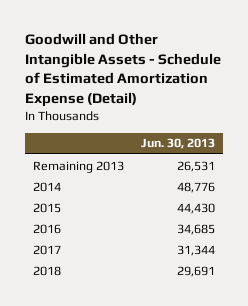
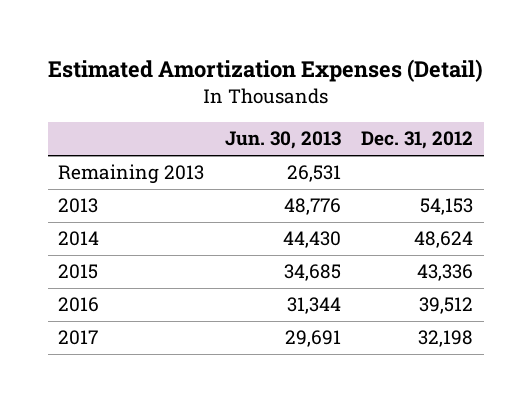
[24,33,221,107] Goodwill and Other Intangible Assets - Schedule of Estimated Amortization Expense (Detail) -> [47,59,483,83] Estimated Amortization Expenses (Detail)
none -> [361,131,474,150] Dec. 31, 2012
[32,265,61,276] 2018 -> none
none -> [58,198,99,214] 2013
[176,181,215,193] 48,776 -> [282,231,341,249] 44,430
[176,202,215,214] 44,430 -> [283,264,341,282] 34,685
[176,223,215,235] 34,685 -> [286,297,341,315] 31,344
[176,244,215,256] 31,344 -> [284,330,341,348] 29,691

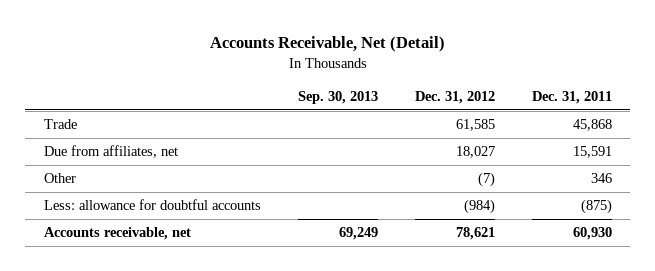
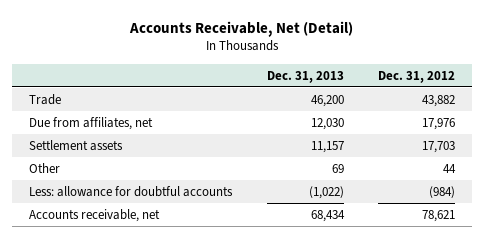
[297,90,378,104] Sep. 30, 2013 -> none
[531,90,612,104] Dec. 31, 2011 -> none
none -> [266,70,344,83] Dec. 31, 2013
[455,119,495,132] 61,585 -> [422,95,456,108] 43,882
[455,146,495,159] 18,027 -> [422,118,456,131] 17,976
none -> [29,140,124,152] Settlement assets
[477,172,495,188] (7) -> [443,164,457,174] 44

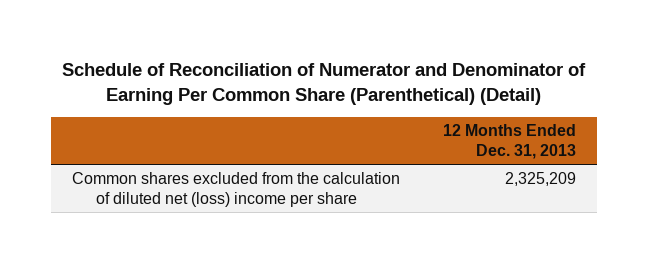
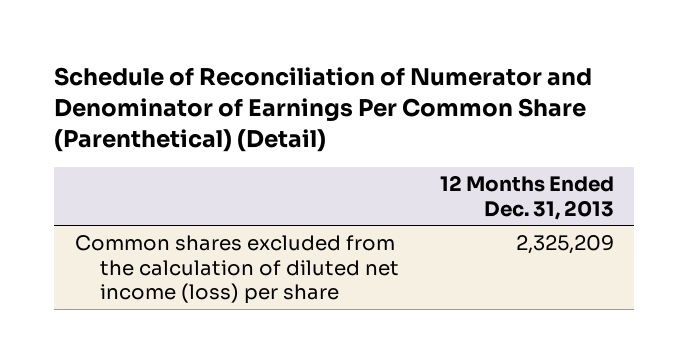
[62,62,587,105] Schedule of Reconciliation of Numerator and Denominator of Earning Per Common Share (Parenthetical) (Detail) -> [54,67,593,153] Schedule of Reconciliation of Numerator and Denominator of Earnings Per Common Share (Parenthetical) (Detail)
[72,172,401,208] Common shares excluded from the calculation of diluted net (loss) income per share -> [74,234,399,305] Common shares excluded from the calculation of diluted net income (loss) per share

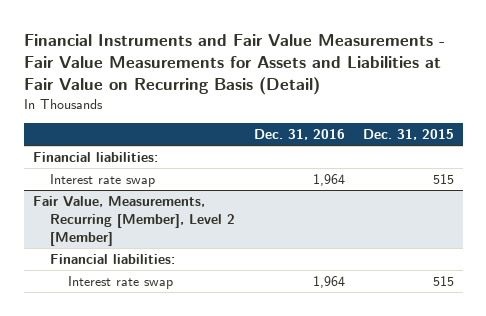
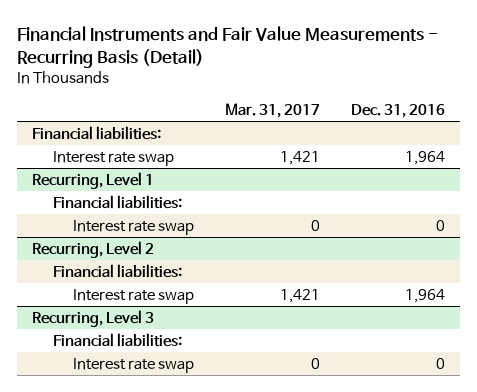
[23,33,445,95] Financial Instruments and Fair Value Measurements - Fair Value Measurements for Assets and Liabilities at Fair Value on Recurring Basis (Detail) -> [16,25,438,68] Financial Instruments and Fair Value Measurements - Recurring Basis (Detail)
[362,128,454,140] Dec. 31, 2015 -> none
none -> [225,103,321,119] Mar. 31, 2017
[32,195,236,246] Fair Value, Measurements, Recurring [Member], Level 2 [Member] -> none
none -> [32,172,155,190] Recurring, Level 1
none -> [73,220,195,236] Interest rate swap
none -> [32,241,155,259] Recurring, Level 2
none -> [52,264,182,279] Financial liabilities:
none -> [32,310,155,328] Recurring, Level 3
none -> [52,333,182,348] Financial liabilities:
none -> [73,358,195,374] Interest rate swap

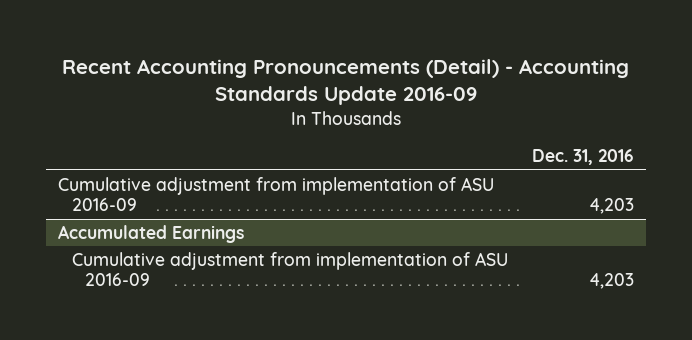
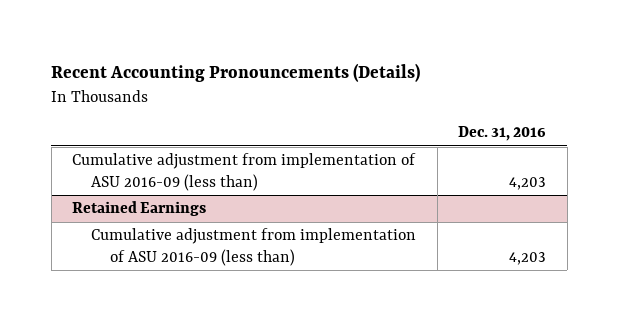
[62,58,630,105] Recent Accounting Pronouncements (Detail) - Accounting Standards Update 2016-09 -> [51,63,421,83] Recent Accounting Pronouncements (Details)
[58,176,495,212] Cumulative adjustment from implementation of ASU 2016-09 -> [72,153,417,191] Cumulative adjustment from implementation of ASU 2016-09 (less than)
[58,224,245,243] Accumulated Earnings -> [72,201,207,217] Retained Earnings
[71,251,508,287] Cumulative adjustment from implementation of ASU 2016-09 -> [91,228,417,266] Cumulative adjustment from implementation of ASU 2016-09 (less than)

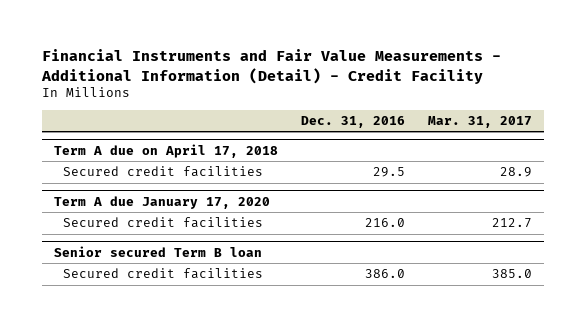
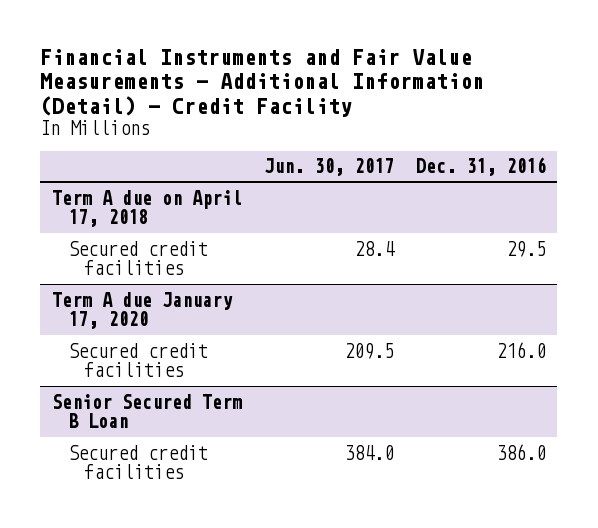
[427,115,532,128] Mar. 31, 2017 -> none
none -> [263,158,394,177] Jun. 30, 2017
[53,245,262,257] Senior secured Term B loan -> [51,393,242,429] Senior Secured Term B Loan

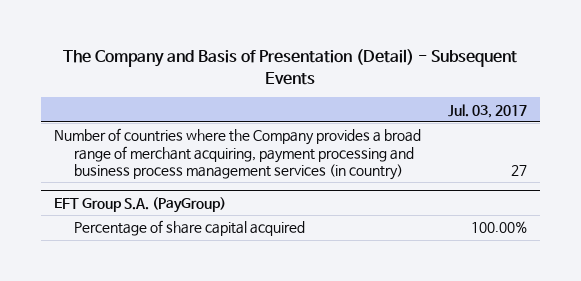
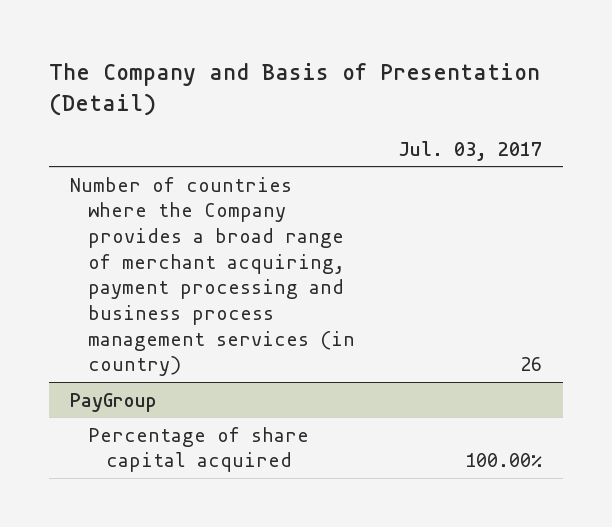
[63,49,518,85] The Company and Basis of Presentation (Detail) - Subsequent Events -> [48,62,540,117] The Company and Basis of Presentation (Detail)
[54,196,227,213] EFT Group S.A. (PayGroup) -> none
[510,164,527,176] 27 -> [519,357,542,372] 26
none -> [70,392,158,412] PayGroup

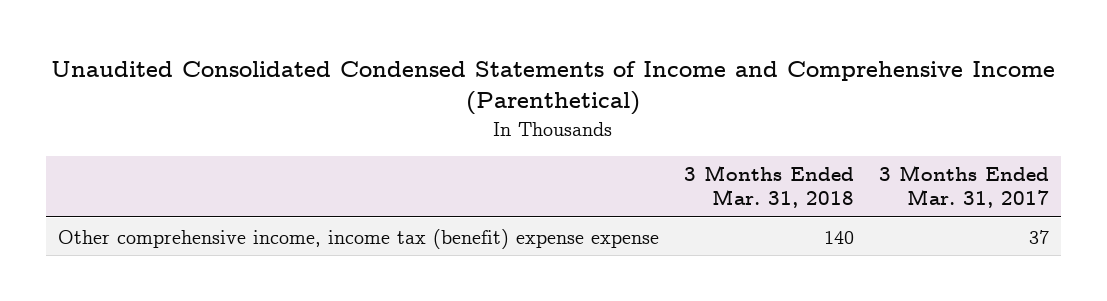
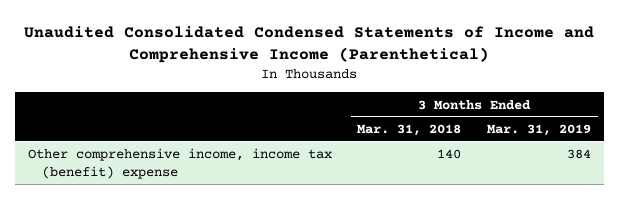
[878,165,1049,208] 3 Months Ended Mar. 31, 2017 -> none
none -> [487,123,592,136] Mar. 31, 2019
[58,228,660,249] Other comprehensive income, income tax (benefit) expense expense -> [27,148,332,180] Other comprehensive income, income tax (benefit) expense

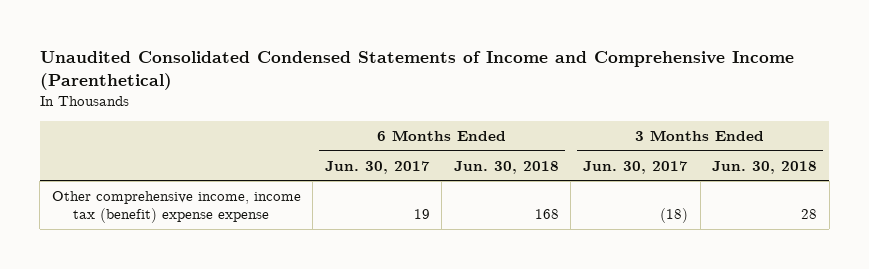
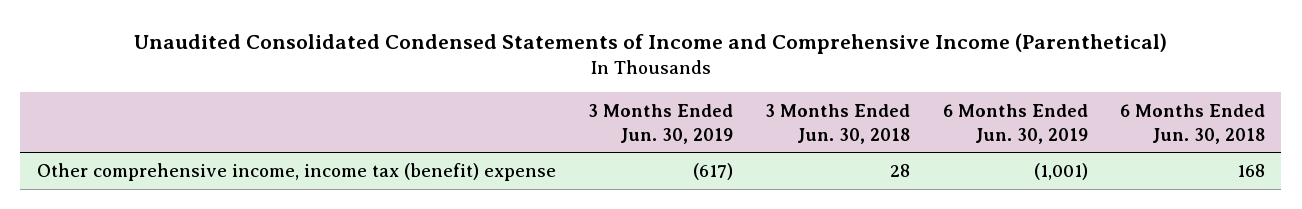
[324,160,430,174] Jun. 30, 2017 -> none
[583,160,689,174] Jun. 30, 2017 -> none
none -> [587,103,733,144] 3 Months Ended Jun. 30, 2019
none -> [942,103,1088,144] 6 Months Ended Jun. 30, 2019
[51,190,301,223] Other comprehensive income, income tax (benefit) expense expense -> [36,163,556,182] Other comprehensive income, income tax (benefit) expense

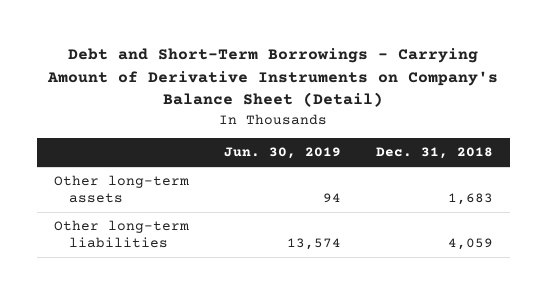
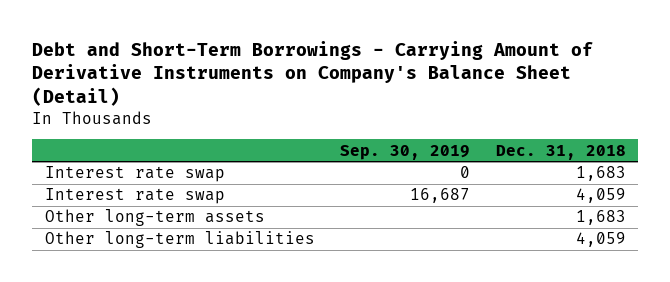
[223,147,341,160] Jun. 30, 2019 -> none
none -> [340,144,471,160] Sep. 30, 2019
none -> [44,166,225,183] Interest rate swap
none -> [44,188,225,205] Interest rate swap

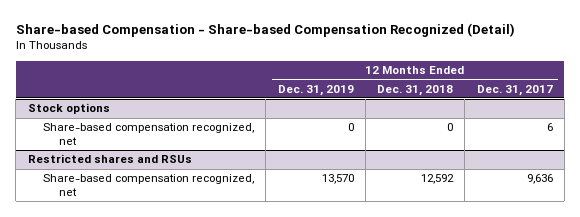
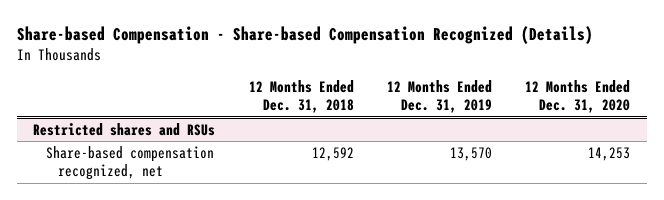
[15,22,515,37] Share-based Compensation - Share-based Compensation Recognized (Detail) -> [16,25,593,44] Share-based Compensation - Share-based Compensation Recognized (Details)
[476,84,553,96] Dec. 31, 2017 -> none
none -> [525,79,631,114] 12 Months Ended Dec. 31, 2020
[27,103,110,115] Stock options -> none
[43,123,255,145] Share-based compensation recognized, net -> none

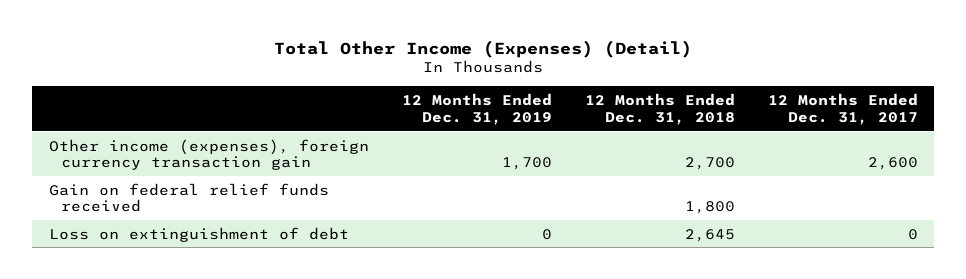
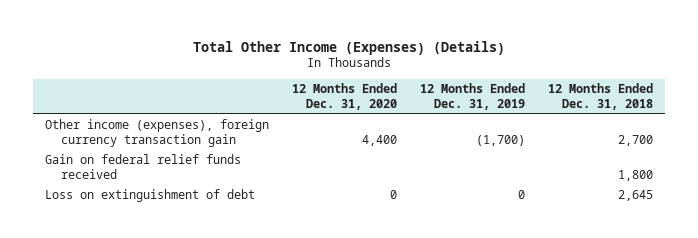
[274,39,693,58] Total Other Income (Expenses) (Detail) -> [192,40,505,55] Total Other Income (Expenses) (Details)
[767,92,918,125] 12 Months Ended Dec. 31, 2017 -> none
none -> [291,83,397,111] 12 Months Ended Dec. 31, 2020
[501,157,552,171] 1,700 -> [475,134,525,146] (1,700)

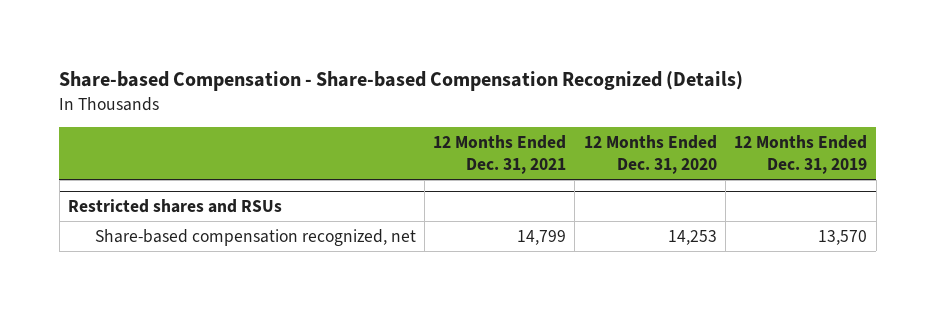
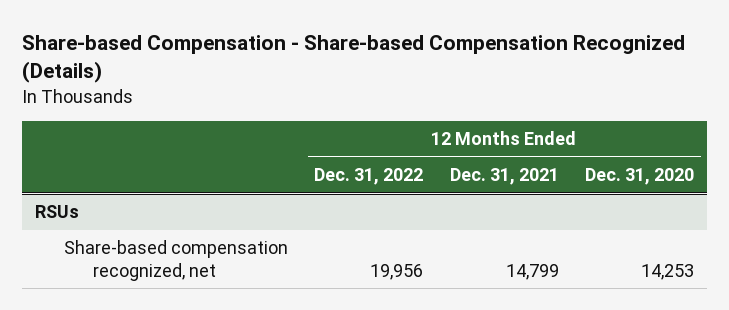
[734,135,868,175] 12 Months Ended Dec. 31, 2019 -> none
none -> [314,168,424,186] Dec. 31, 2022
[67,198,282,213] Restricted shares and RSUs -> [34,205,79,219] RSUs

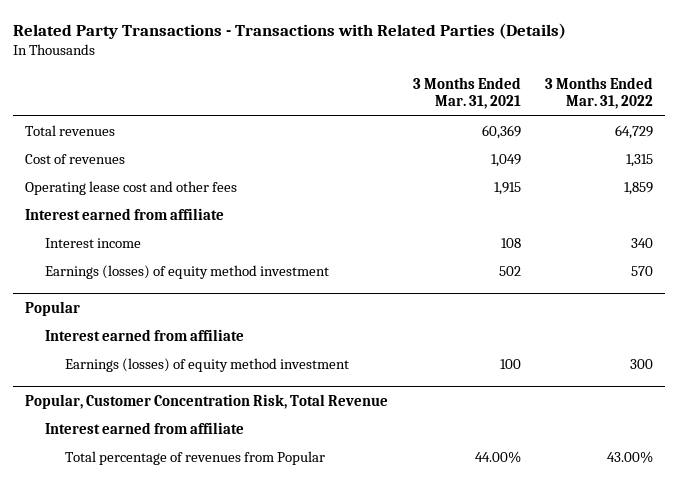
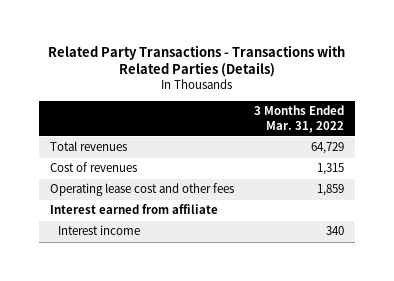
[412,76,521,110] 3 Months Ended Mar. 31, 2021 -> none
[45,265,330,280] Earnings (losses) of equity method investment -> none
[25,300,81,316] Popular -> none
[45,329,245,342] Interest earned from affiliate -> none
[65,358,350,373] Earnings (losses) of equity method investment -> none
[25,393,389,409] Popular, Customer Concentration Risk, Total Revenue -> none
[45,422,245,435] Interest earned from affiliate -> none
[65,451,326,466] Total percentage of revenues from Popular -> none

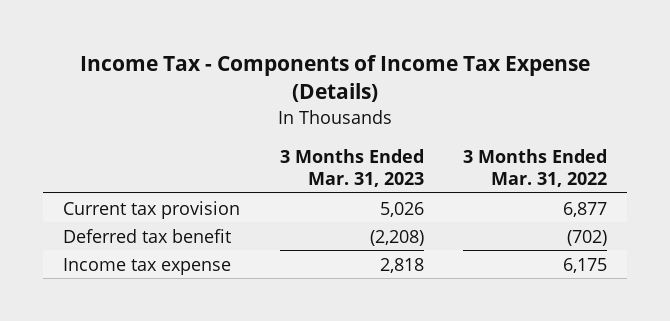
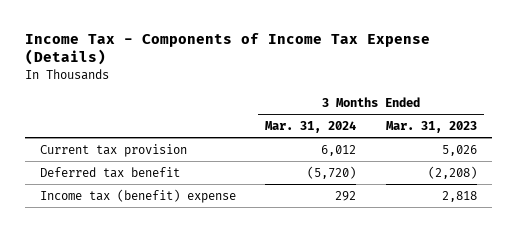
[463,148,608,188] 3 Months Ended Mar. 31, 2022 -> none
none -> [265,120,357,133] Mar. 31, 2024
[62,257,231,275] Income tax expense -> [39,188,236,203] Income tax (benefit) expense

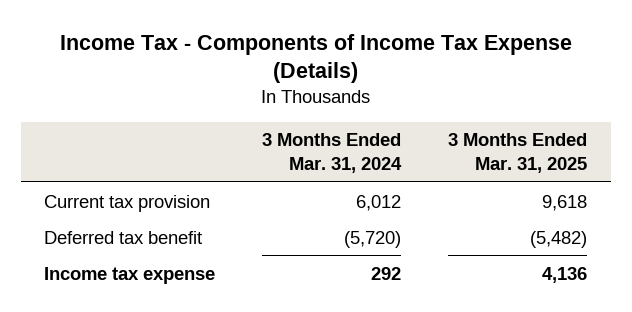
[386,120,478,133] Mar. 31, 2023 -> none
none -> [448,133,588,174] 3 Months Ended Mar. 31, 2025
[39,188,236,203] Income tax (benefit) expense -> [44,266,216,284] Income tax expense

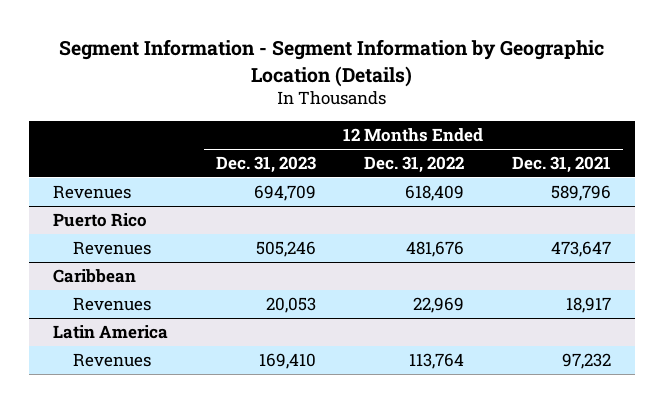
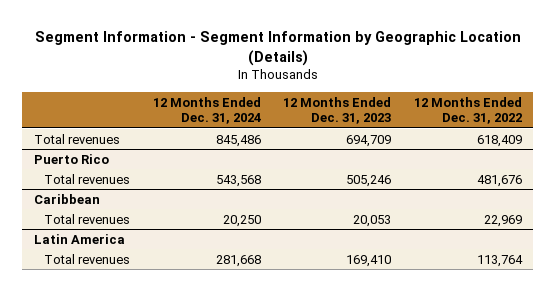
[511,156,611,174] Dec. 31, 2021 -> none
none -> [152,96,261,125] 12 Months Ended Dec. 31, 2024
[53,185,132,200] Revenues -> [33,133,120,144] Total revenues
[72,241,151,256] Revenues -> [44,173,131,184] Total revenues
[72,297,151,312] Revenues -> [44,213,131,224] Total revenues
[72,353,151,368] Revenues -> [44,253,131,264] Total revenues

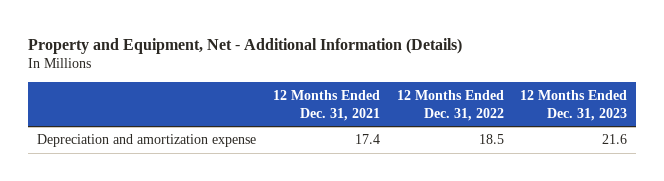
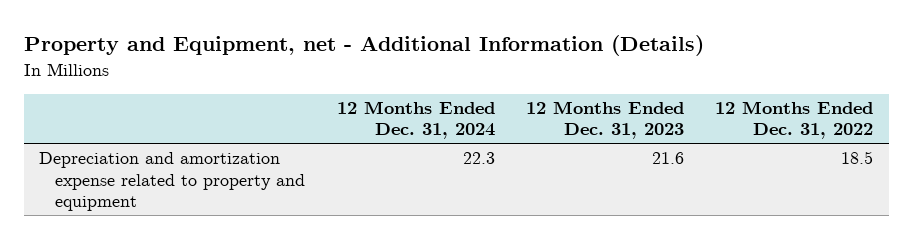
[28,37,463,54] Property and Equipment, Net - Additional Information (Details) -> [23,35,704,57] Property and Equipment, net - Additional Information (Details)
[272,89,380,121] 12 Months Ended Dec. 31, 2021 -> none
none -> [336,100,495,140] 12 Months Ended Dec. 31, 2024
[36,134,256,148] Depreciation and amortization expense -> [39,152,306,211] Depreciation and amortization expense related to property and equipment

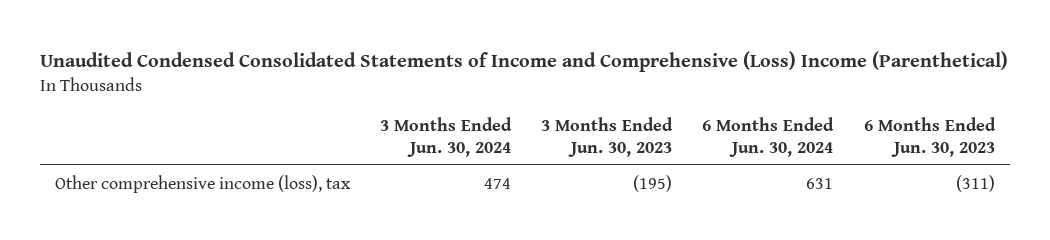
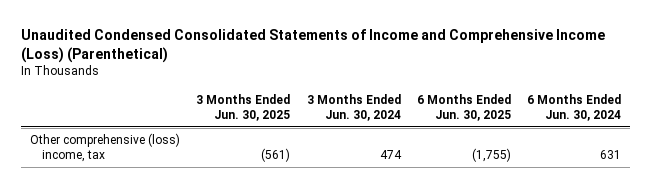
[39,51,1008,73] Unaudited Condensed Consolidated Statements of Income and Comprehensive (Loss) Income (Parenthetical) -> [21,29,606,63] Unaudited Condensed Consolidated Statements of Income and Comprehensive Income (Loss) (Parenthetical)
[541,117,674,158] 3 Months Ended Jun. 30, 2023 -> none
[863,117,996,158] 6 Months Ended Jun. 30, 2023 -> none
none -> [196,93,291,121] 3 Months Ended Jun. 30, 2025
none -> [417,93,512,121] 6 Months Ended Jun. 30, 2025
[55,174,352,193] Other comprehensive income (loss), tax -> [29,133,180,163] Other comprehensive (loss) income, tax

